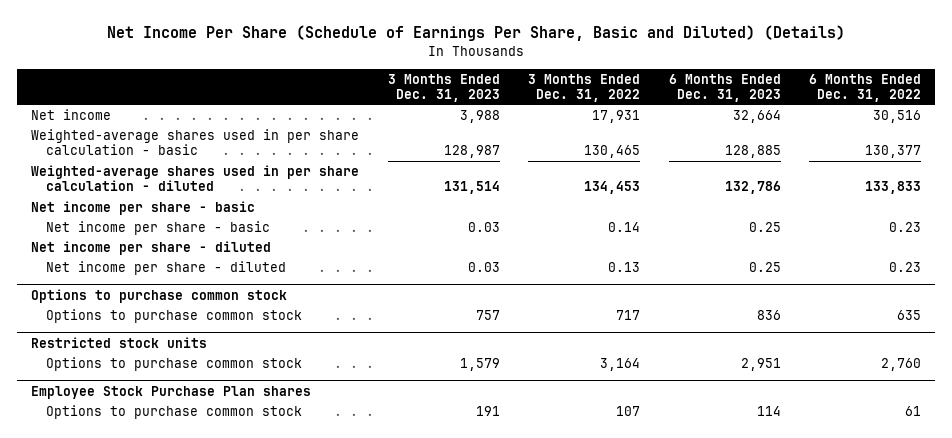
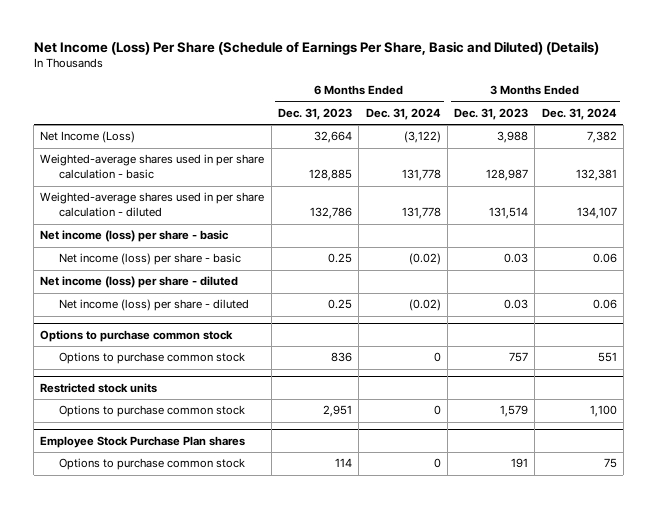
[107,24,846,41] Net Income Per Share (Schedule of Earnings Per Share, Basic and Diluted) (Details) -> [33,40,599,55] Net Income (Loss) Per Share (Schedule of Earnings Per Share, Basic and Diluted) (Details)
[528,73,641,102] 3 Months Ended Dec. 31, 2022 -> none
[808,73,921,102] 6 Months Ended Dec. 31, 2022 -> none
none -> [365,108,441,121] Dec. 31, 2024
none -> [541,108,617,121] Dec. 31, 2024
[31,108,112,120] Net income -> [40,131,136,144] Net Income (Loss)
[31,200,256,215] Net income per share - basic -> [40,230,230,243] Net income (loss) per share - basic
[46,220,271,235] Net income per share - basic -> [58,253,241,266] Net income (loss) per share - basic
[31,240,272,255] Net income per share - diluted -> [40,276,239,289] Net income (loss) per share - diluted
[46,260,287,275] Net income per share - diluted -> [58,299,249,312] Net income (loss) per share - diluted

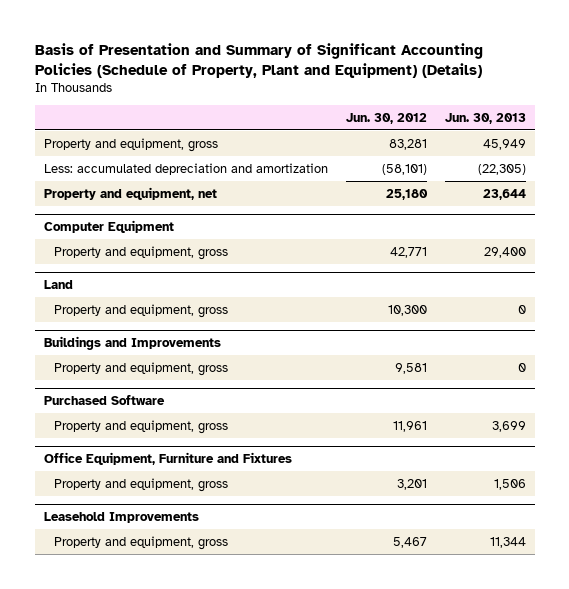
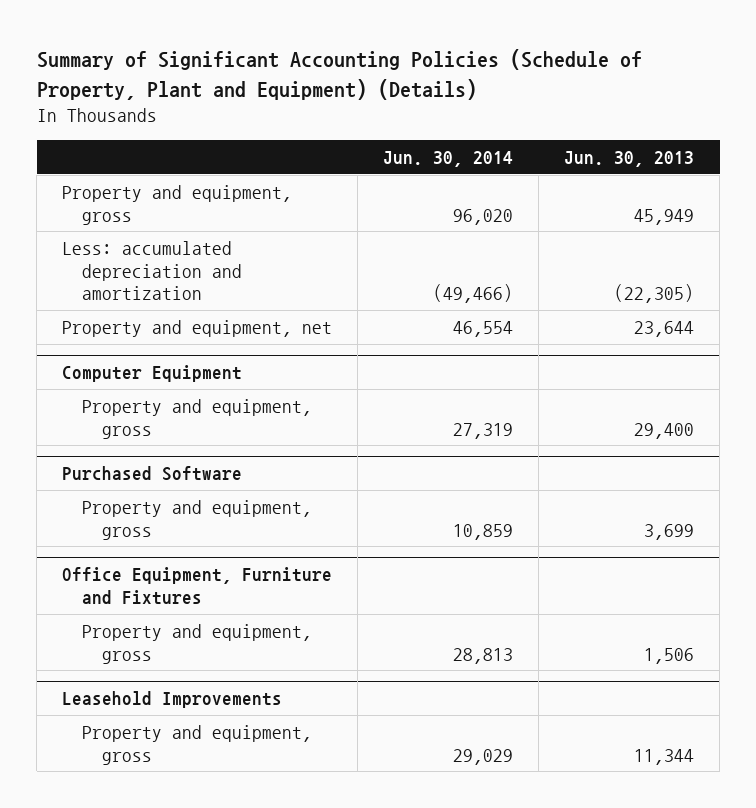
[34,42,483,78] Basis of Presentation and Summary of Significant Accounting Policies (Schedule of Property, Plant and Equipment) (Details) -> [36,49,642,100] Summary of Significant Accounting Policies (Schedule of Property, Plant and Equipment) (Details)
[345,112,427,124] Jun. 30, 2012 -> none
none -> [383,151,514,168] Jun. 30, 2014
[43,280,73,290] Land -> none
[53,303,228,318] Property and equipment, gross -> none
[43,336,221,351] Buildings and Improvements -> none
[53,361,228,376] Property and equipment, gross -> none

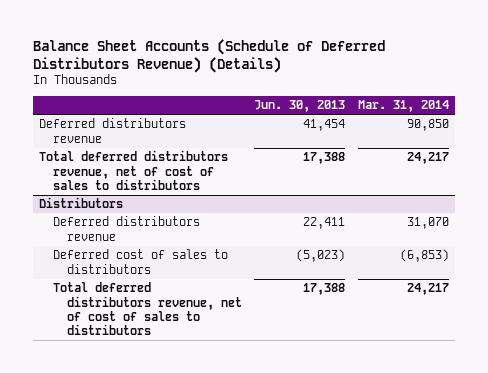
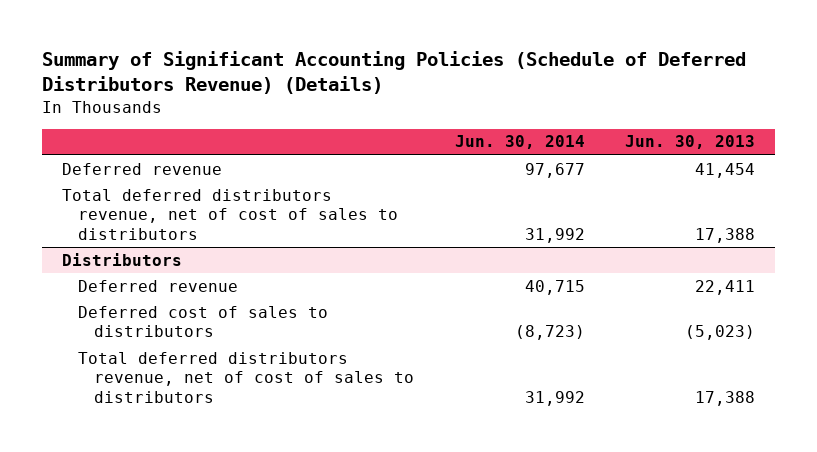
[32,38,385,73] Balance Sheet Accounts (Schedule of Deferred Distributors Revenue) (Details) -> [41,51,746,95] Summary of Significant Accounting Policies (Schedule of Deferred Distributors Revenue) (Details)
[358,100,450,113] Mar. 31, 2014 -> none
none -> [454,135,585,150] Jun. 30, 2014
[38,118,186,143] Deferred distributors revenue -> [61,162,222,175] Deferred revenue
[52,216,200,241] Deferred distributors revenue -> [78,279,239,292] Deferred revenue

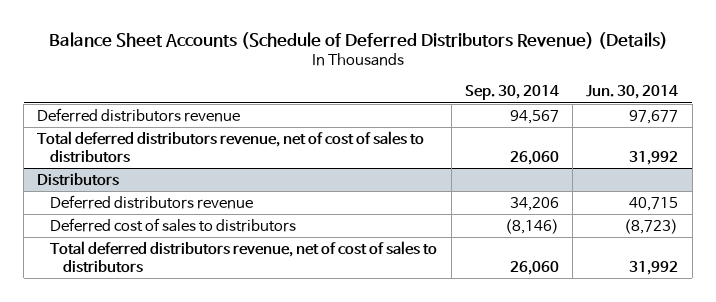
[41,51,746,95] Summary of Significant Accounting Policies (Schedule of Deferred Distributors Revenue) (Details) -> [48,31,668,49] Balance Sheet Accounts (Schedule of Deferred Distributors Revenue) (Details)
[624,135,755,150] Jun. 30, 2013 -> none
none -> [464,85,559,101] Sep. 30, 2014
[61,162,222,175] Deferred revenue -> [37,107,241,122] Deferred distributors revenue
[78,279,239,292] Deferred revenue -> [50,194,254,209] Deferred distributors revenue

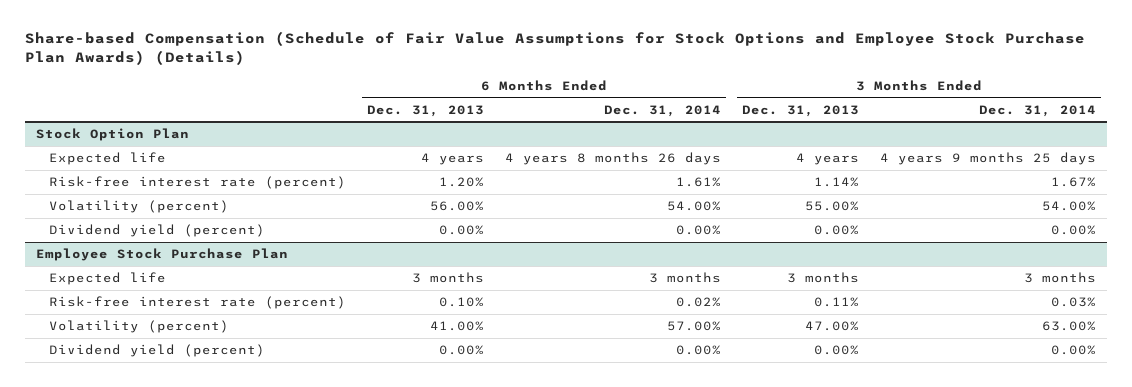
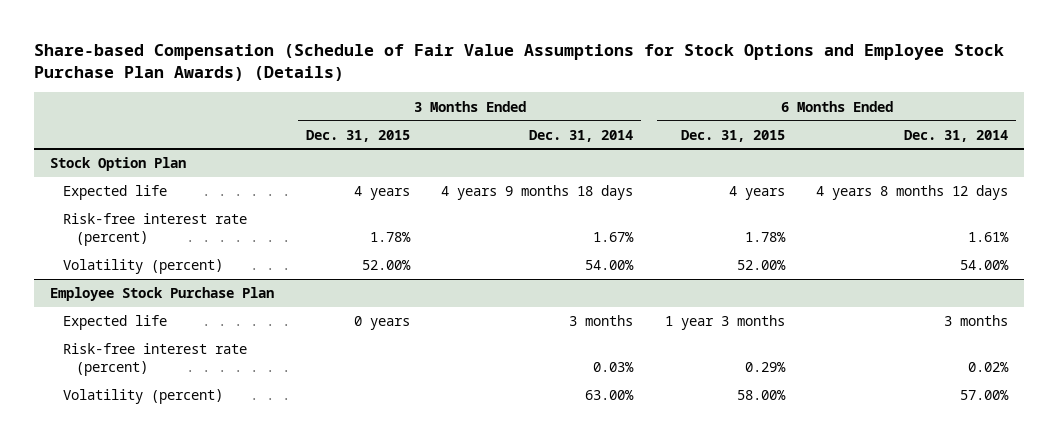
[366,104,484,117] Dec. 31, 2013 -> none
[742,104,860,117] Dec. 31, 2013 -> none
none -> [305,129,410,142] Dec. 31, 2015
none -> [680,129,785,142] Dec. 31, 2015
[505,152,722,166] 4 years 8 months 26 days -> [816,185,1009,201] 4 years 8 months 12 days
[880,152,1097,166] 4 years 9 months 25 days -> [441,185,634,201] 4 years 9 months 18 days
[48,224,265,238] Dividend yield (percent) -> none
[48,344,265,358] Dividend yield (percent) -> none

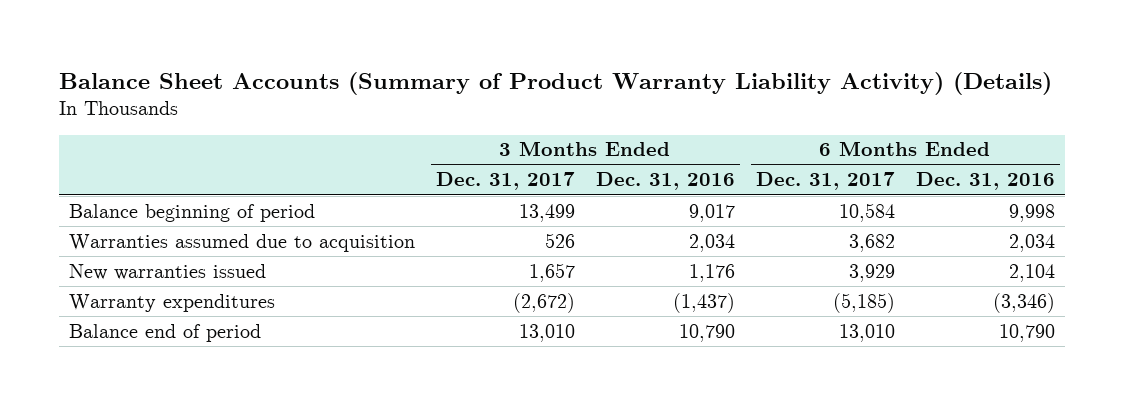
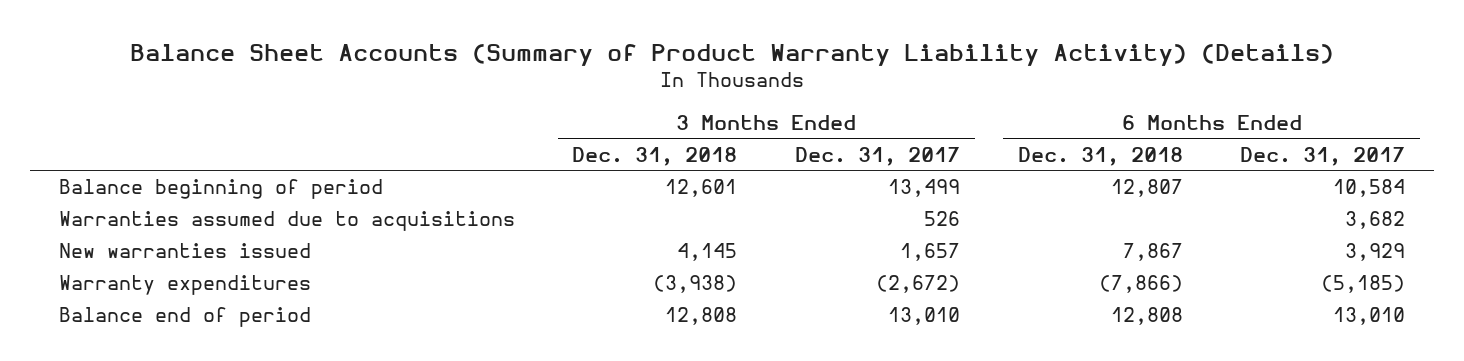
[595,172,735,191] Dec. 31, 2016 -> none
[915,172,1055,191] Dec. 31, 2016 -> none
none -> [572,146,738,166] Dec. 31, 2018
none -> [1017,146,1183,166] Dec. 31, 2018
[69,233,416,252] Warranties assumed due to acquisition -> [58,211,515,232] Warranties assumed due to acquisitions

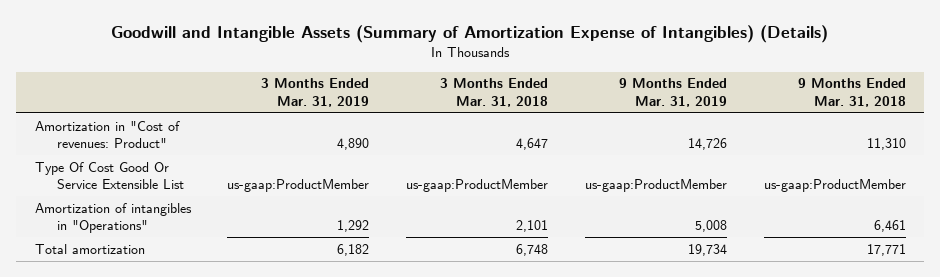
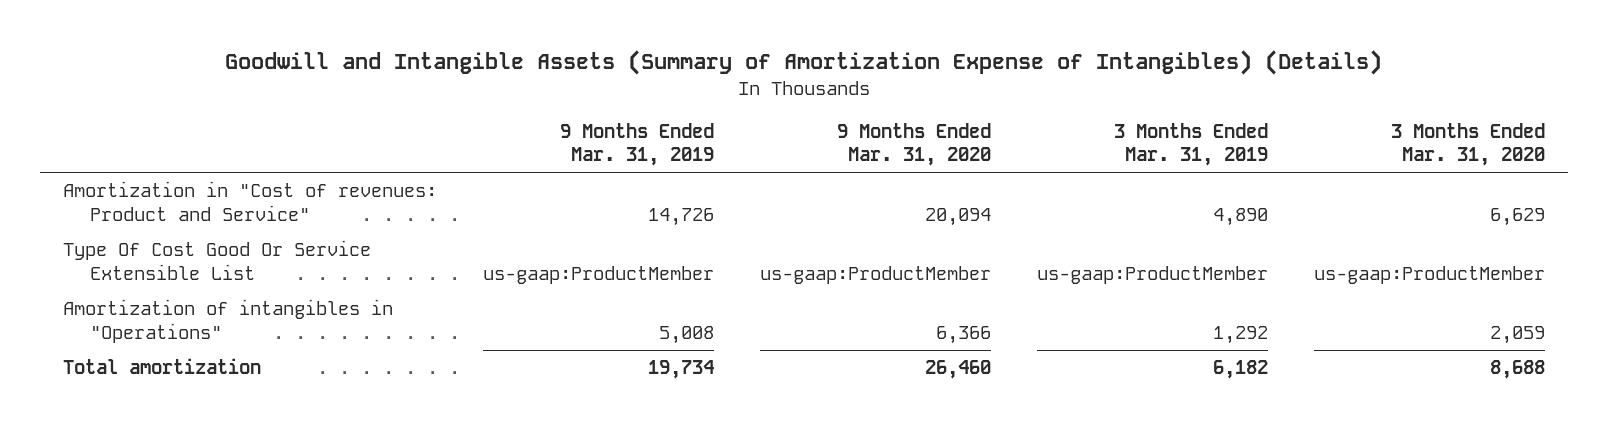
[440,78,549,107] 3 Months Ended Mar. 31, 2018 -> none
[797,78,906,107] 9 Months Ended Mar. 31, 2018 -> none
none -> [837,122,992,167] 9 Months Ended Mar. 31, 2020
none -> [1391,122,1546,167] 3 Months Ended Mar. 31, 2020
[34,120,180,149] Amortization in "Cost of revenues: Product" -> [62,181,437,221] Amortization in "Cost of revenues: Product and Service"

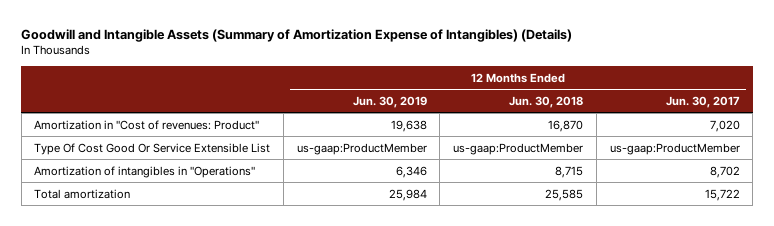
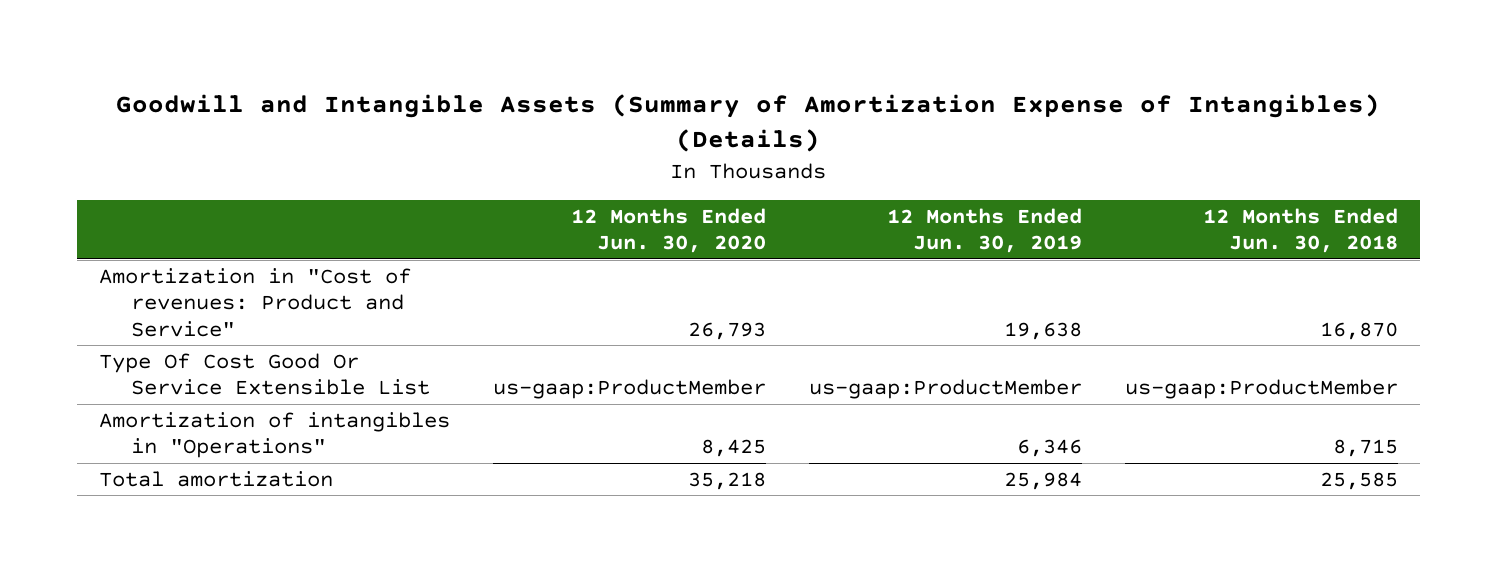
[665,95,740,108] Jun. 30, 2017 -> none
none -> [570,207,766,254] 12 Months Ended Jun. 30, 2020
[34,119,260,130] Amortization in "Cost of revenues: Product" -> [98,267,411,337] Amortization in "Cost of revenues: Product and Service"

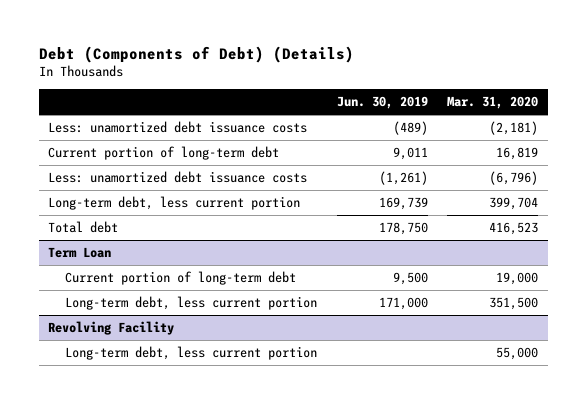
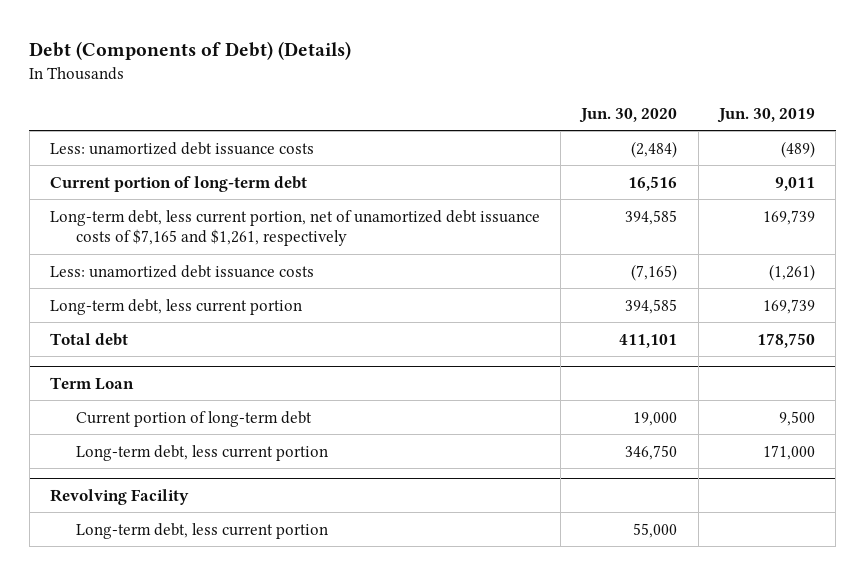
[447,96,539,110] Mar. 31, 2020 -> none
none -> [579,107,678,123] Jun. 30, 2020
none -> [50,209,541,247] Long-term debt, less current portion, net of unamortized debt issuance costs of $7,165 and $1,261, respectively

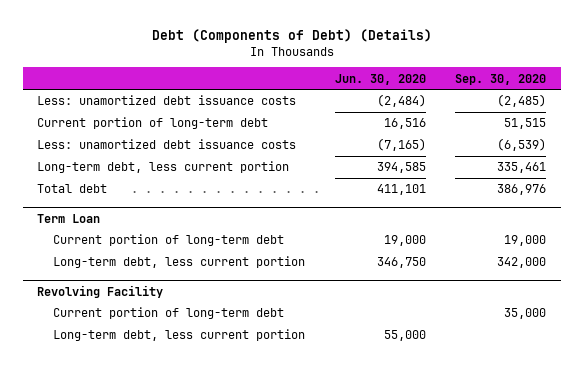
[716,107,815,123] Jun. 30, 2019 -> none
none -> [455,73,547,85] Sep. 30, 2020
[50,209,541,247] Long-term debt, less current portion, net of unamortized debt issuance costs of $7,165 and $1,261, respectively -> none
none -> [53,307,285,320] Current portion of long-term debt

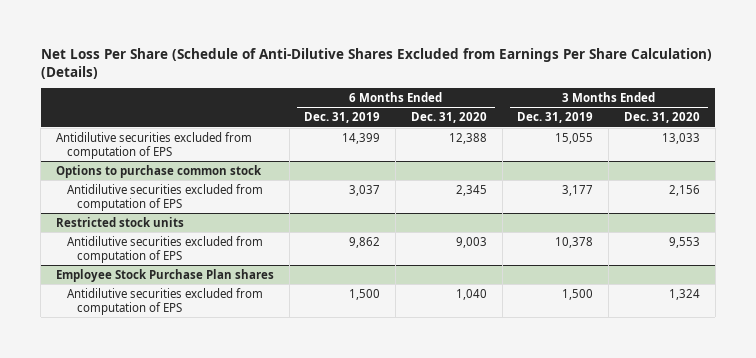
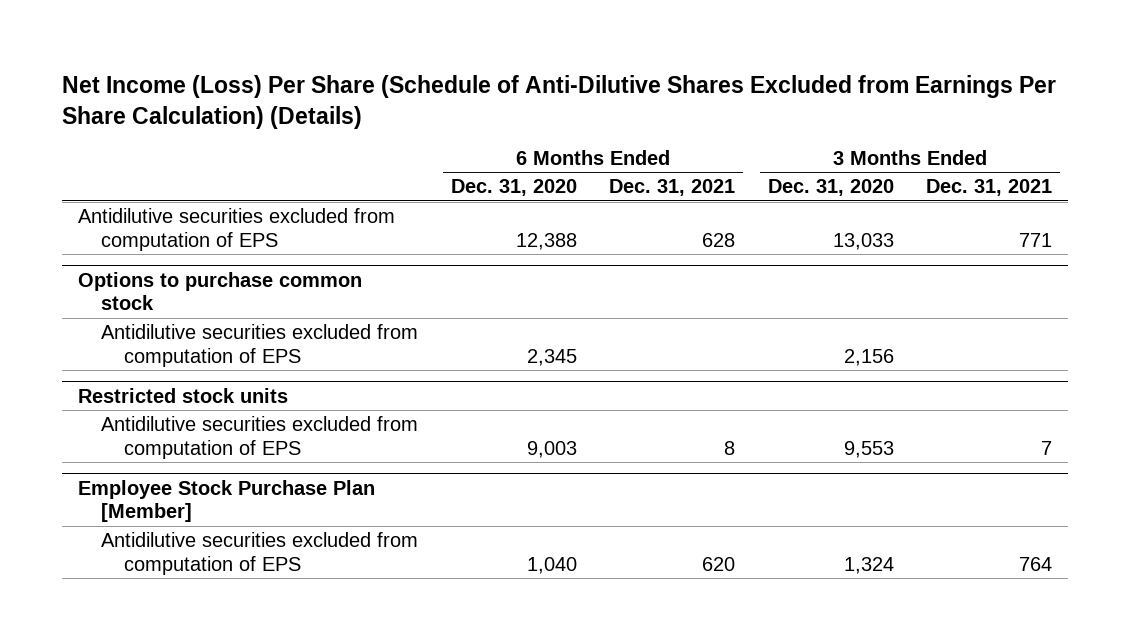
[40,47,712,79] Net Loss Per Share (Schedule of Anti-Dilutive Shares Excluded from Earnings Per Share Calculation) (Details) -> [62,75,1057,130] Net Income (Loss) Per Share (Schedule of Anti-Dilutive Shares Excluded from Earnings Per Share Calculation) (Details)
[304,112,381,124] Dec. 31, 2019 -> none
[517,112,594,124] Dec. 31, 2019 -> none
none -> [609,179,736,197] Dec. 31, 2021
none -> [926,179,1053,197] Dec. 31, 2021
[55,268,274,282] Employee Stock Purchase Plan shares -> [78,479,376,523] Employee Stock Purchase Plan [Member]

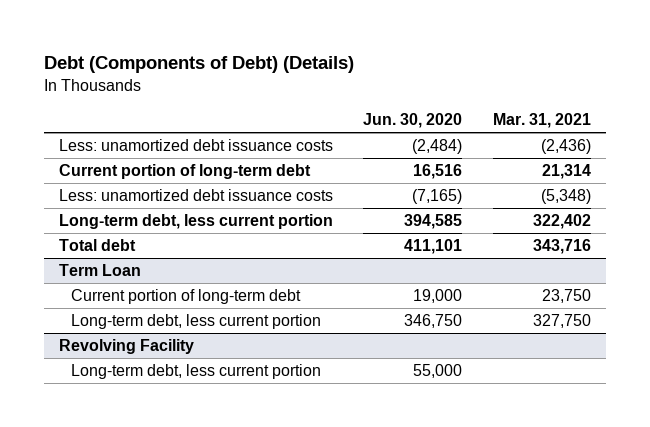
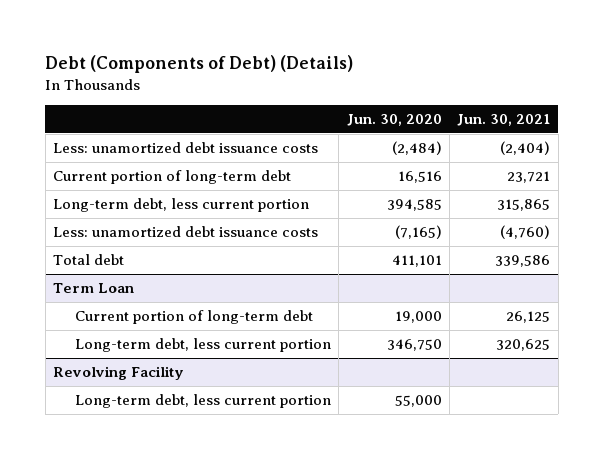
[492,113,591,129] Mar. 31, 2021 -> none
none -> [457,113,551,126] Jun. 30, 2021
[58,189,333,202] Less: unamortized debt issuance costs -> [53,226,319,238] Less: unamortized debt issuance costs

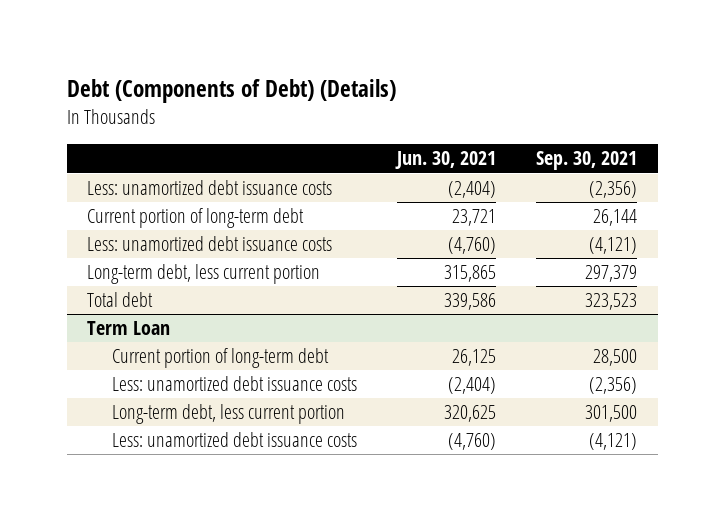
[346,113,442,126] Jun. 30, 2020 -> none
none -> [536,151,638,171] Sep. 30, 2021
[53,198,310,213] Long-term debt, less current portion -> [86,264,320,285] Long-term debt, less current portion
none -> [111,376,357,392] Less: unamortized debt issuance costs
[53,366,185,381] Revolving Facility -> none
[74,394,331,409] Long-term debt, less current portion -> none
none -> [111,432,357,448] Less: unamortized debt issuance costs

